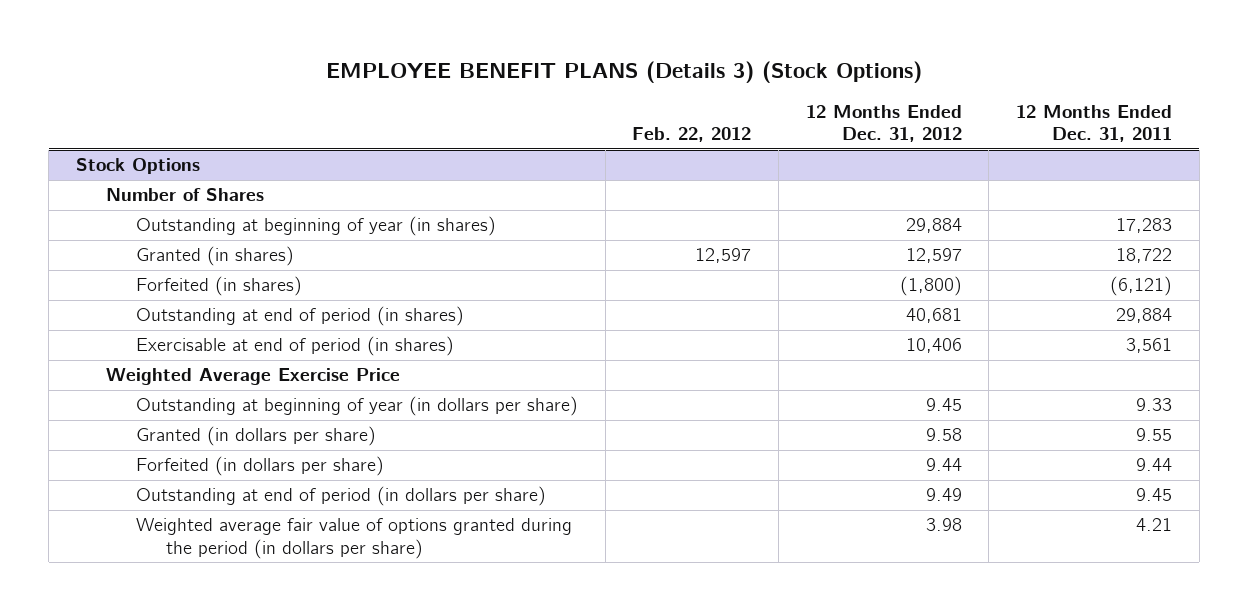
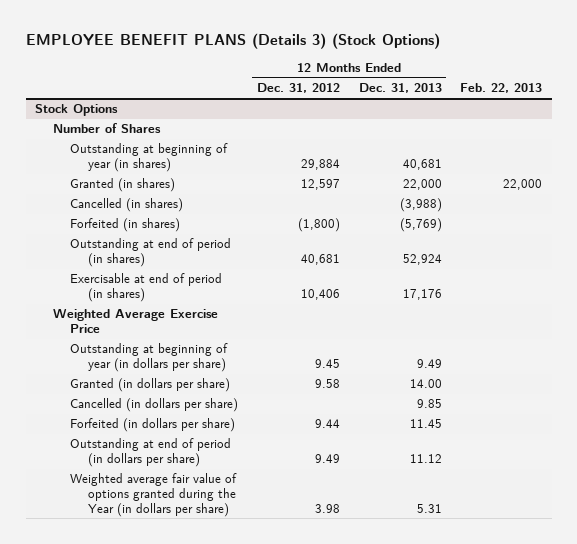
[632,127,752,143] Feb. 22, 2012 -> none
[1015,104,1172,143] 12 Months Ended Dec. 31, 2011 -> none
none -> [358,83,442,94] Dec. 31, 2013
none -> [460,83,543,94] Feb. 22, 2013
none -> [70,198,184,213] Cancelled (in shares)
none -> [70,398,239,413] Cancelled (in dollars per share)
[135,518,572,559] Weighted average fair value of options granted during the period (in dollars per share) -> [70,473,238,517] Weighted average fair value of options granted during the Year (in dollars per share)

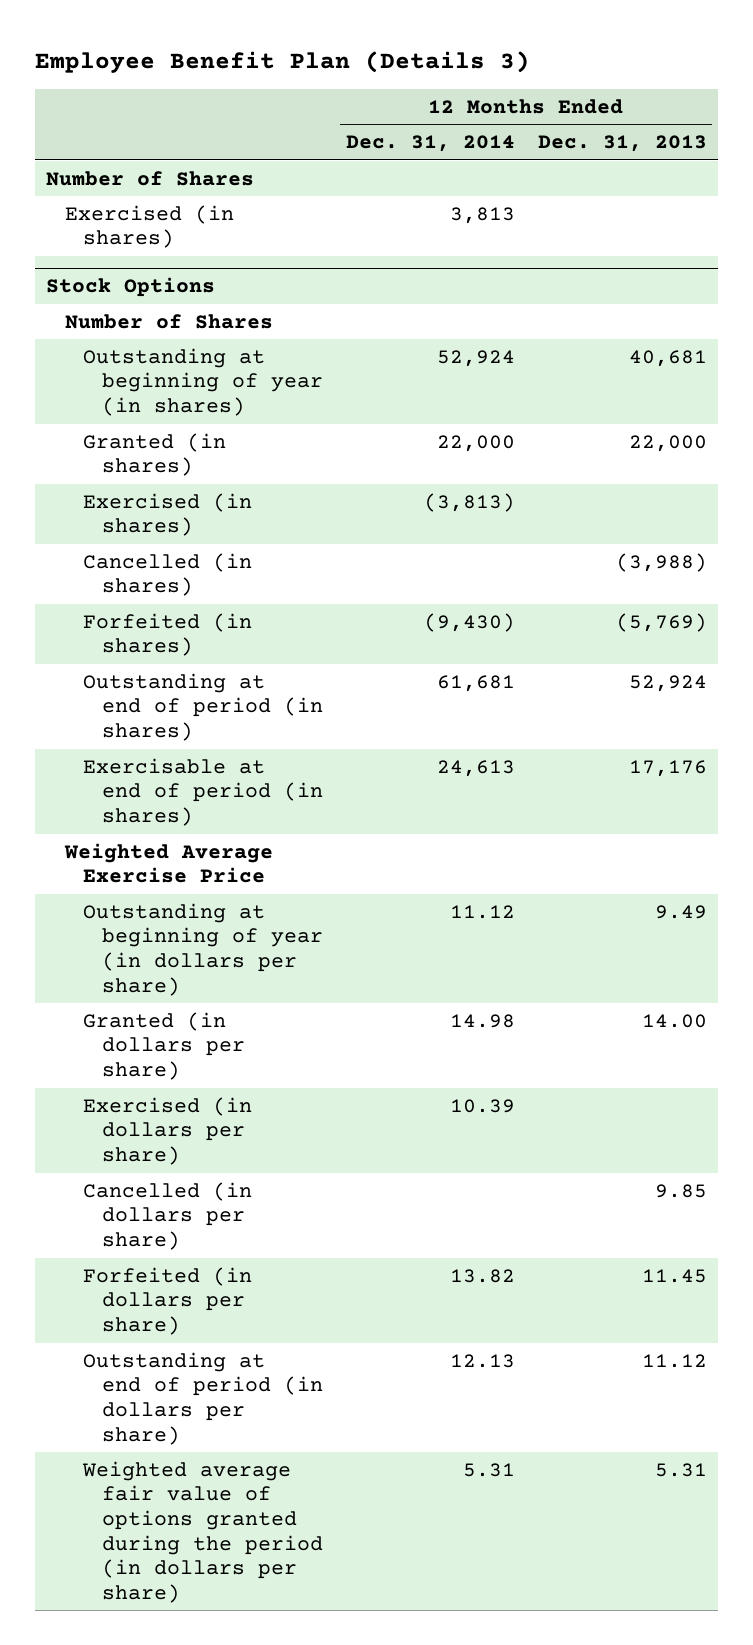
[25,33,440,50] EMPLOYEE BENEFIT PLANS (Details 3) (Stock Options) -> [34,50,530,73] Employee Benefit Plan (Details 3)
[256,83,340,94] Dec. 31, 2012 -> none
[460,83,543,94] Feb. 22, 2013 -> none
none -> [345,135,515,153] Dec. 31, 2014
none -> [46,170,255,186] Number of Shares
none -> [64,204,234,249] Exercised (in shares)
none -> [83,492,253,537] Exercised (in shares)
none -> [83,1096,253,1166] Exercised (in dollars per share)
[70,473,238,517] Weighted average fair value of options granted during the Year (in dollars per share) -> [82,1460,324,1603] Weighted average fair value of options granted during the period (in dollars per share)

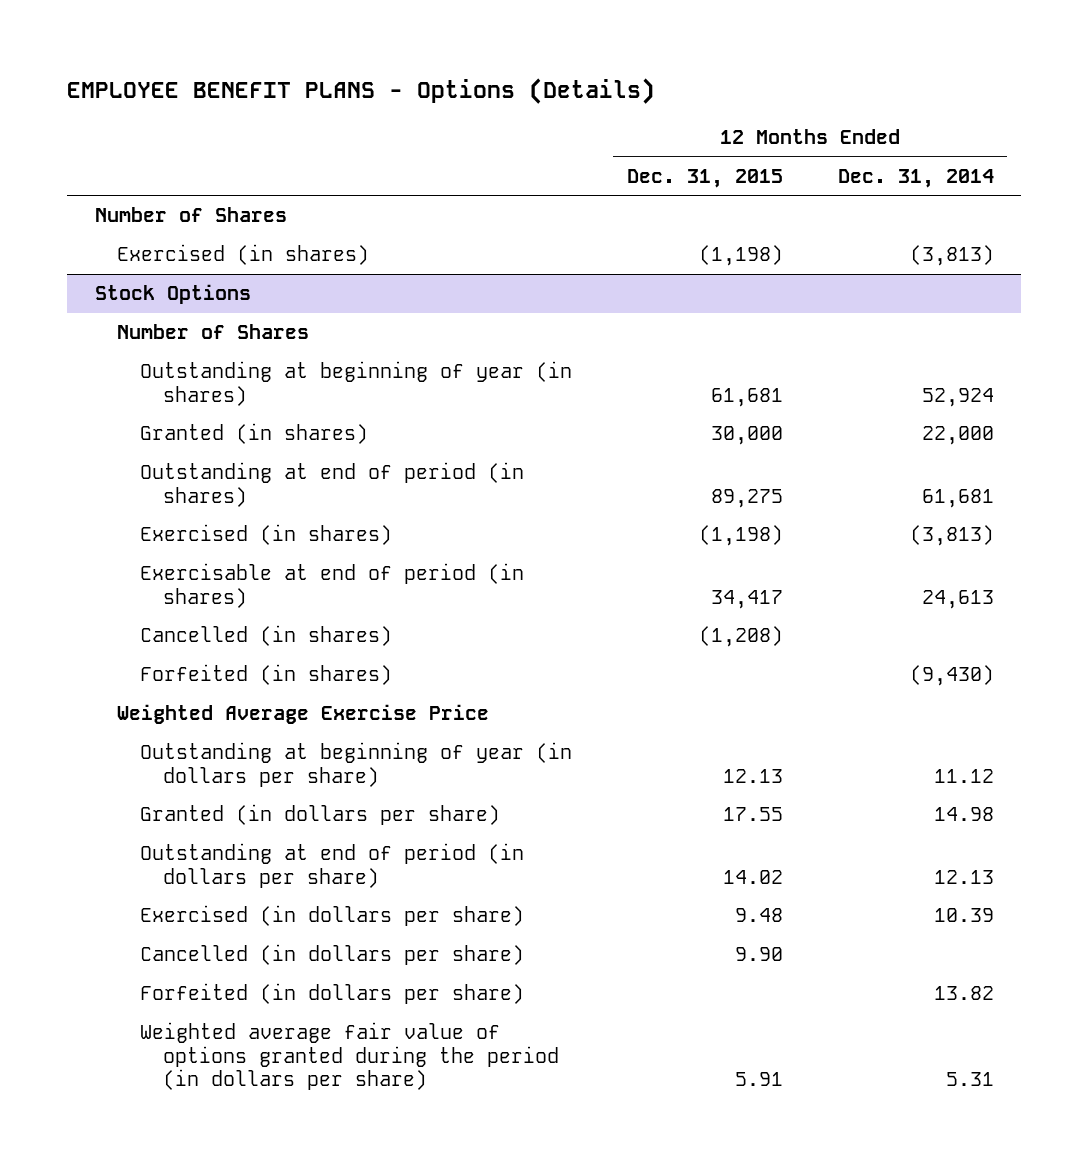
[34,50,530,73] Employee Benefit Plan (Details 3) -> [67,77,656,104] EMPLOYEE BENEFIT PLANS - Options (Details)
[537,135,707,153] Dec. 31, 2013 -> none
none -> [627,168,784,188] Dec. 31, 2015
[449,206,515,224] 3,813 -> [909,245,994,267] (3,813)
[83,672,324,742] Outstanding at end of period (in shares) -> [140,462,525,507] Outstanding at end of period (in shares)
[83,757,324,827] Exercisable at end of period (in shares) -> [140,563,525,608] Exercisable at end of period (in shares)
[83,1351,324,1445] Outstanding at end of period (in dollars per share) -> [140,843,525,888] Outstanding at end of period (in dollars per share)

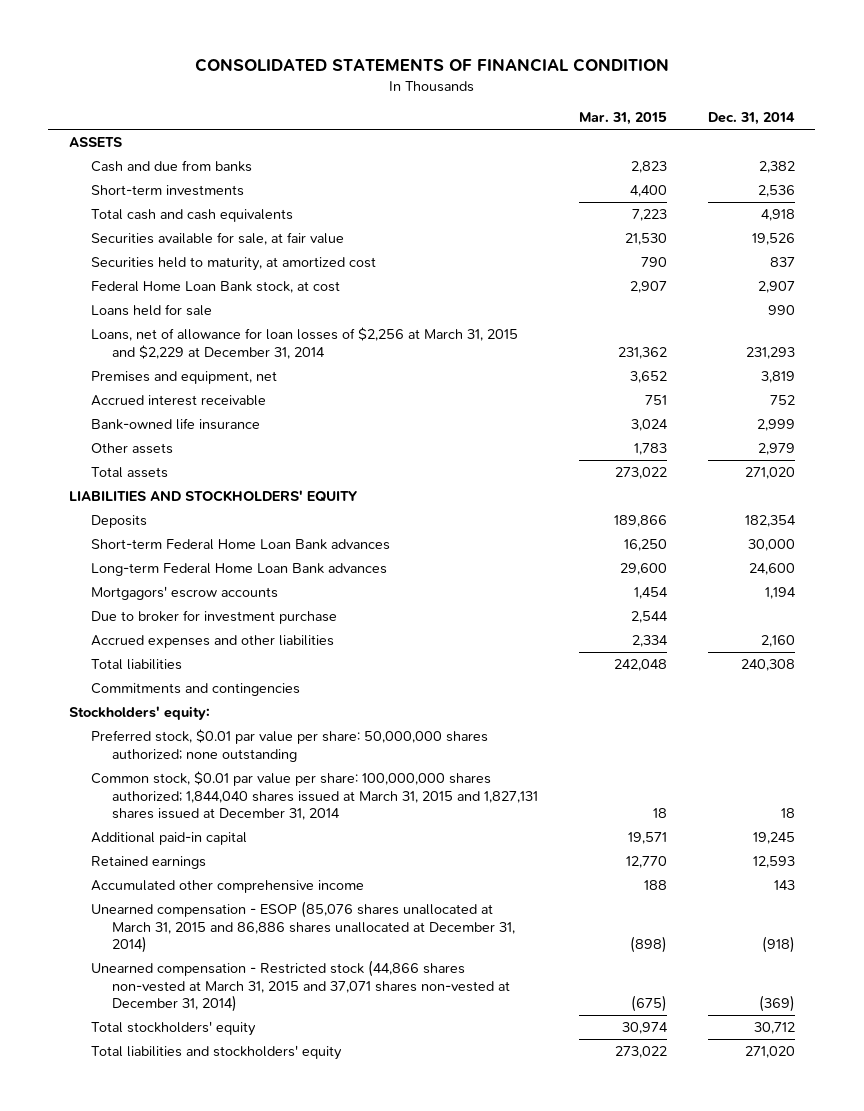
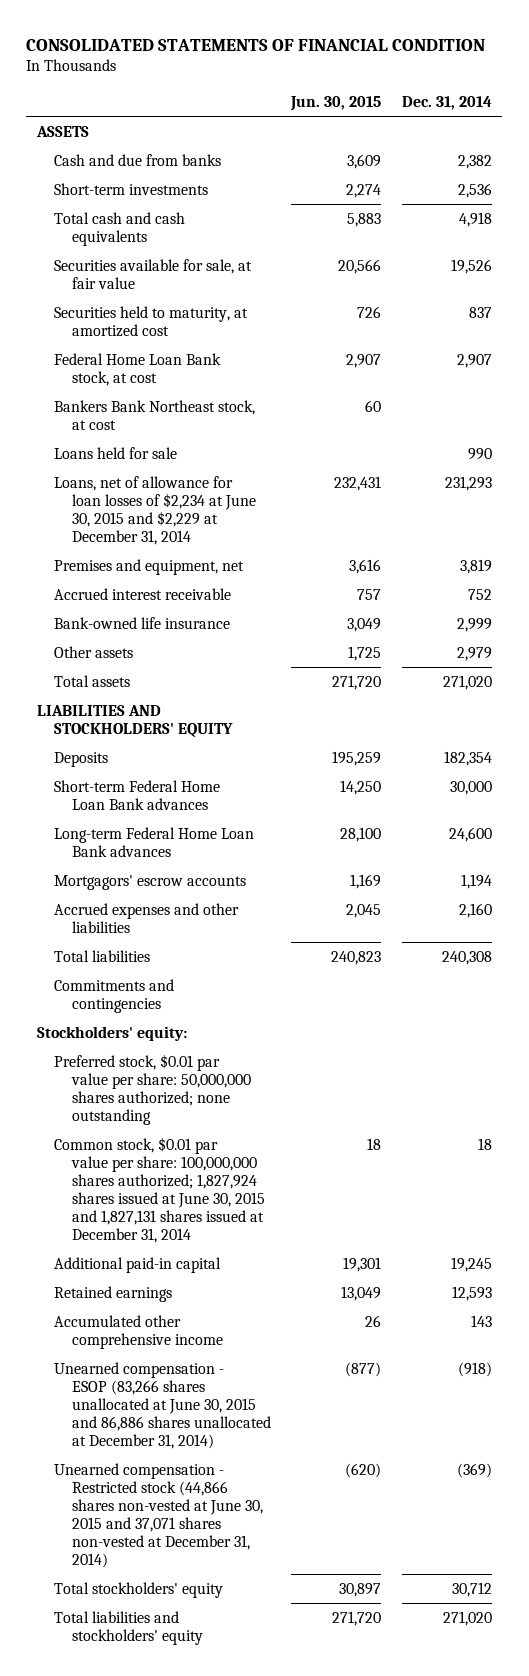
[579,112,668,126] Mar. 31, 2015 -> none
none -> [290,95,382,111] Jun. 30, 2015
none -> [54,399,256,430] Bankers Bank Northeast stock, at cost
[90,326,518,359] Loans, net of allowance for loan losses of $2,256 at March 31, 2015 and $2,229 at December 31, 2014 -> [54,475,256,546] Loans, net of allowance for loan losses of $2,234 at June 30, 2015 and $2,229 at December 31, 2014
[90,609,337,624] Due to broker for investment purchase -> none
[90,770,539,821] Common stock, $0.01 par value per share: 100,000,000 shares authorized; 1,844,040 shares issued at March 31, 2015 and 1,827,131 shares issued at December 31, 2014 -> [54,1136,265,1244] Common stock, $0.01 par value per share: 100,000,000 shares authorized; 1,827,924 shares issued at June 30, 2015 and 1,827,131 shares issued at December 31, 2014
[90,900,516,954] Unearned compensation - ESOP (85,076 shares unallocated at March 31, 2015 and 86,886 shares unallocated at December 31, 2014) -> [54,1361,271,1450] Unearned compensation - ESOP (83,266 shares unallocated at June 30, 2015 and 86,886 shares unallocated at December 31, 2014)
[90,959,511,1013] Unearned compensation - Restricted stock (44,866 shares non-vested at March 31, 2015 and 37,071 shares non-vested at December 31, 2014) -> [54,1462,263,1569] Unearned compensation - Restricted stock (44,866 shares non-vested at June 30, 2015 and 37,071 shares non-vested at December 31, 2014)

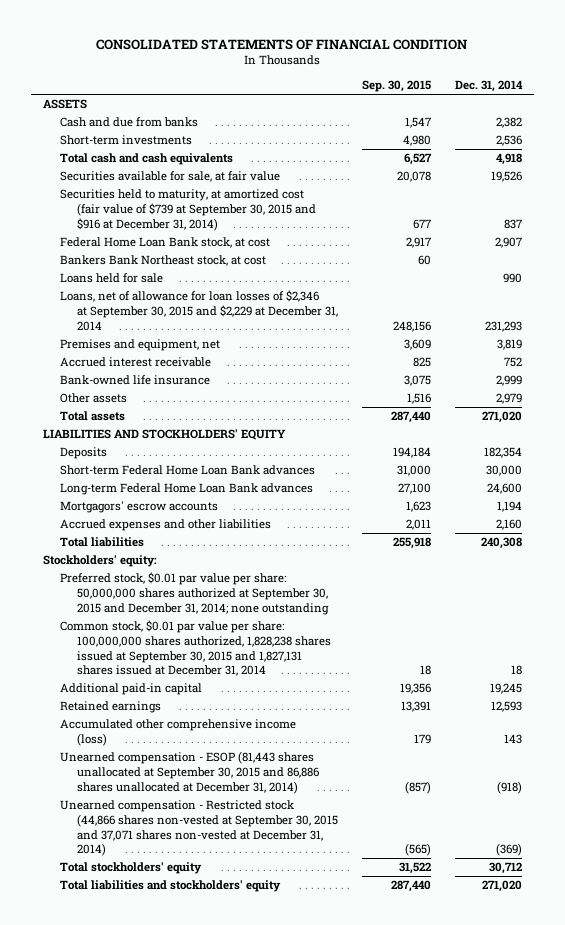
[290,95,382,111] Jun. 30, 2015 -> none
none -> [361,80,431,93] Sep. 30, 2015
[54,305,249,337] Securities held to maturity, at amortized cost -> [59,189,317,231] Securities held to maturity, at amortized cost (fair value of $739 at September 30, 2015 and $916 at December 31, 2014)
[54,475,256,546] Loans, net of allowance for loan losses of $2,234 at June 30, 2015 and $2,229 at December 31, 2014 -> [59,290,339,331] Loans, net of allowance for loan losses of $2,346 at September 30, 2015 and $2,229 at December 31, 2014
[54,978,175,1013] Commitments and contingencies -> none
[54,1053,251,1126] Preferred stock, $0.01 par value per share: 50,000,000 shares authorized; none outstanding -> [59,572,330,615] Preferred stock, $0.01 par value per share: 50,000,000 shares authorized at September 30, 2015 and December 31, 2014; none outstanding
[54,1136,265,1244] Common stock, $0.01 par value per share: 100,000,000 shares authorized; 1,827,924 shares issued at June 30, 2015 and 1,827,131 shares issued at December 31, 2014 -> [59,620,332,677] Common stock, $0.01 par value per share: 100,000,000 shares authorized, 1,828,238 shares issued at September 30, 2015 and 1,827,131 shares issued at December 31, 2014
[54,1314,223,1349] Accumulated other comprehensive income -> [59,719,296,746] Accumulated other comprehensive income (loss)
[54,1361,271,1450] Unearned compensation - ESOP (83,266 shares unallocated at June 30, 2015 and 86,886 shares unallocated at December 31, 2014) -> [59,751,320,794] Unearned compensation - ESOP (81,443 shares unallocated at September 30, 2015 and 86,886 shares unallocated at December 31, 2014)
[54,1462,263,1569] Unearned compensation - Restricted stock (44,866 shares non-vested at June 30, 2015 and 37,071 shares non-vested at December 31, 2014) -> [59,800,339,857] Unearned compensation - Restricted stock (44,866 shares non-vested at September 30, 2015 and 37,071 shares non-vested at December 31, 2014)

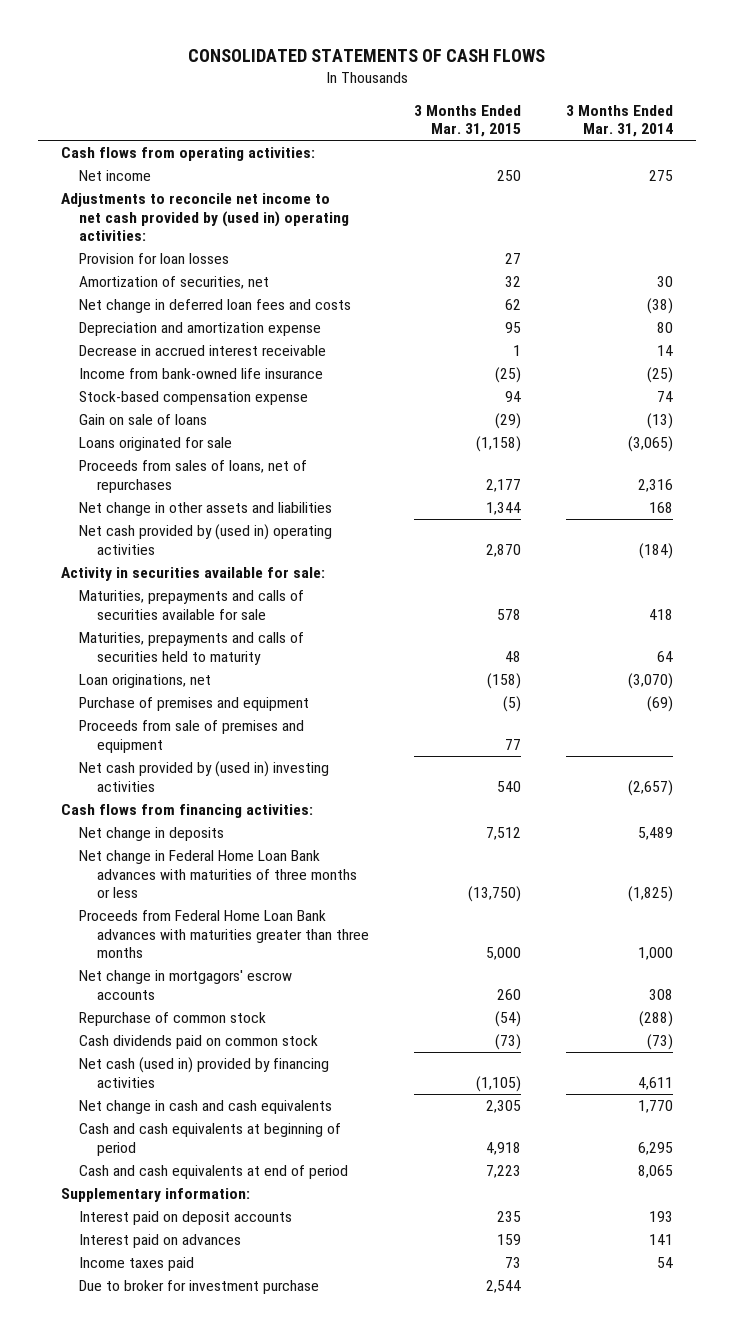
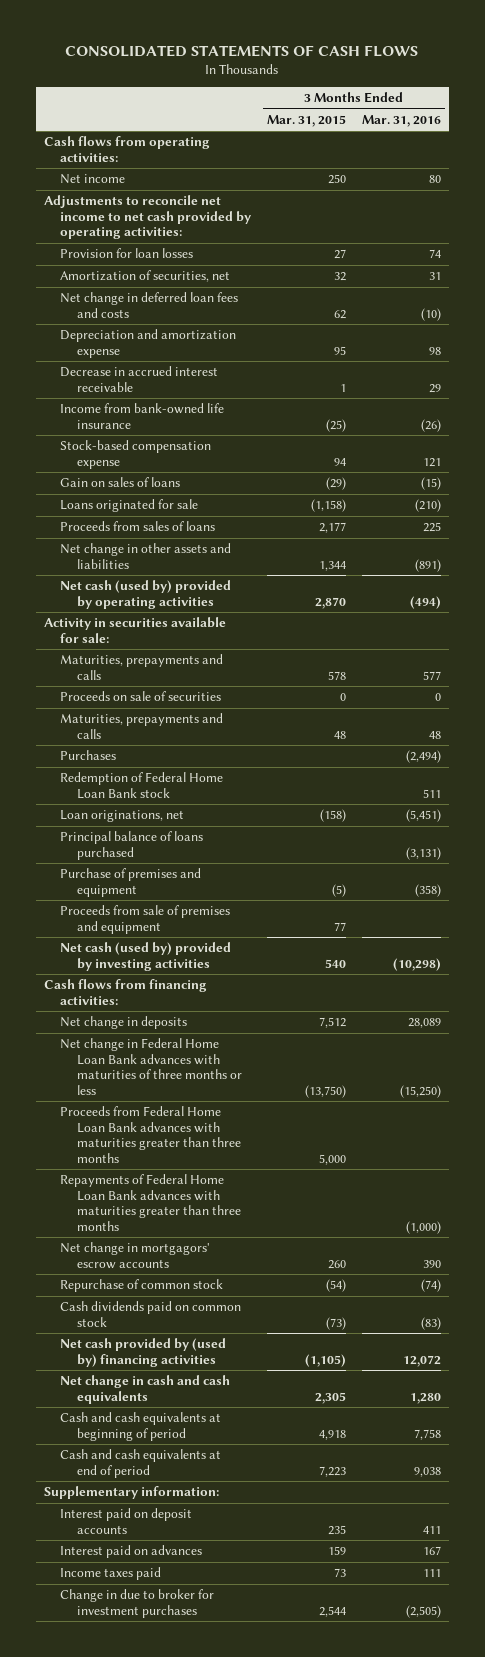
[566,104,674,138] 3 Months Ended Mar. 31, 2014 -> none
none -> [362,114,442,127] Mar. 31, 2016
[60,193,349,242] Adjustments to reconcile net income to net cash provided by (used in) operating activities: -> [43,195,252,240] Adjustments to reconcile net income to net cash provided by operating activities:
[78,414,207,426] Gain on sale of loans -> [60,477,181,488] Gain on sales of loans
[78,460,307,493] Proceeds from sales of loans, net of repurchases -> [60,521,216,532] Proceeds from sales of loans
[78,524,332,555] Net cash provided by (used in) operating activities -> [60,580,232,609] Net cash (used by) provided by operating activities
[78,590,304,620] Maturities, prepayments and calls of securities available for sale -> [60,654,224,680] Maturities, prepayments and calls
none -> [60,691,222,702] Proceeds on sale of securities
[78,632,304,665] Maturities, prepayments and calls of securities held to maturity -> [60,713,224,739] Maturities, prepayments and calls
none -> [60,750,117,761] Purchases
none -> [60,772,224,799] Redemption of Federal Home Loan Bank stock
none -> [60,831,204,860] Principal balance of loans purchased
[78,761,329,792] Net cash provided by (used in) investing activities -> [60,942,232,971] Net cash (used by) provided by investing activities
none -> [60,1174,241,1231] Repayments of Federal Home Loan Bank advances with maturities greater than three months
[78,1057,329,1088] Net cash (used in) provided by financing activities -> [60,1338,227,1367] Net cash provided by (used by) financing activities
[78,1280,319,1295] Due to broker for investment purchase -> [60,1589,215,1618] Change in due to broker for investment purchases

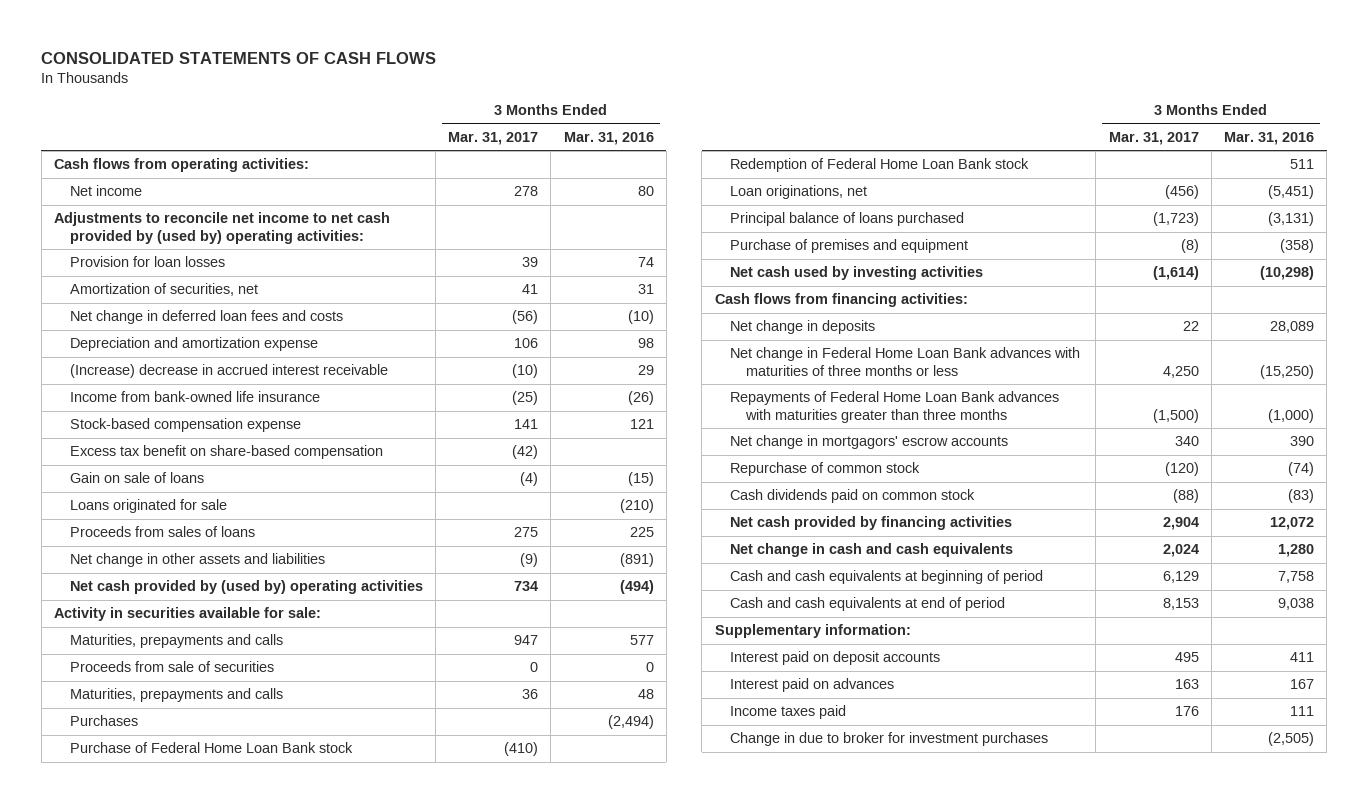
[267,114,347,127] Mar. 31, 2015 -> none
none -> [448,132,539,146] Mar. 31, 2017
[43,195,252,240] Adjustments to reconcile net income to net cash provided by operating activities: -> [54,212,391,244] Adjustments to reconcile net income to net cash provided by (used by) operating activities:
[60,366,219,392] Decrease in accrued interest receivable -> [69,364,388,379] (Increase) decrease in accrued interest receivable
none -> [69,445,383,460] Excess tax benefit on share-based compensation
[60,477,181,488] Gain on sales of loans -> [69,472,204,484] Gain on sale of loans
[60,580,232,609] Net cash (used by) provided by operating activities -> [69,580,423,595] Net cash provided by (used by) operating activities
[60,691,222,702] Proceeds on sale of securities -> [69,661,274,673] Proceeds from sale of securities
none -> [69,742,353,754] Purchase of Federal Home Loan Bank stock
[60,905,231,934] Proceeds from sale of premises and equipment -> none
[60,942,232,971] Net cash (used by) provided by investing activities -> [730,266,984,281] Net cash used by investing activities
[60,1106,241,1163] Proceeds from Federal Home Loan Bank advances with maturities greater than three months -> none
[60,1338,227,1367] Net cash provided by (used by) financing activities -> [730,516,1013,531] Net cash provided by financing activities

